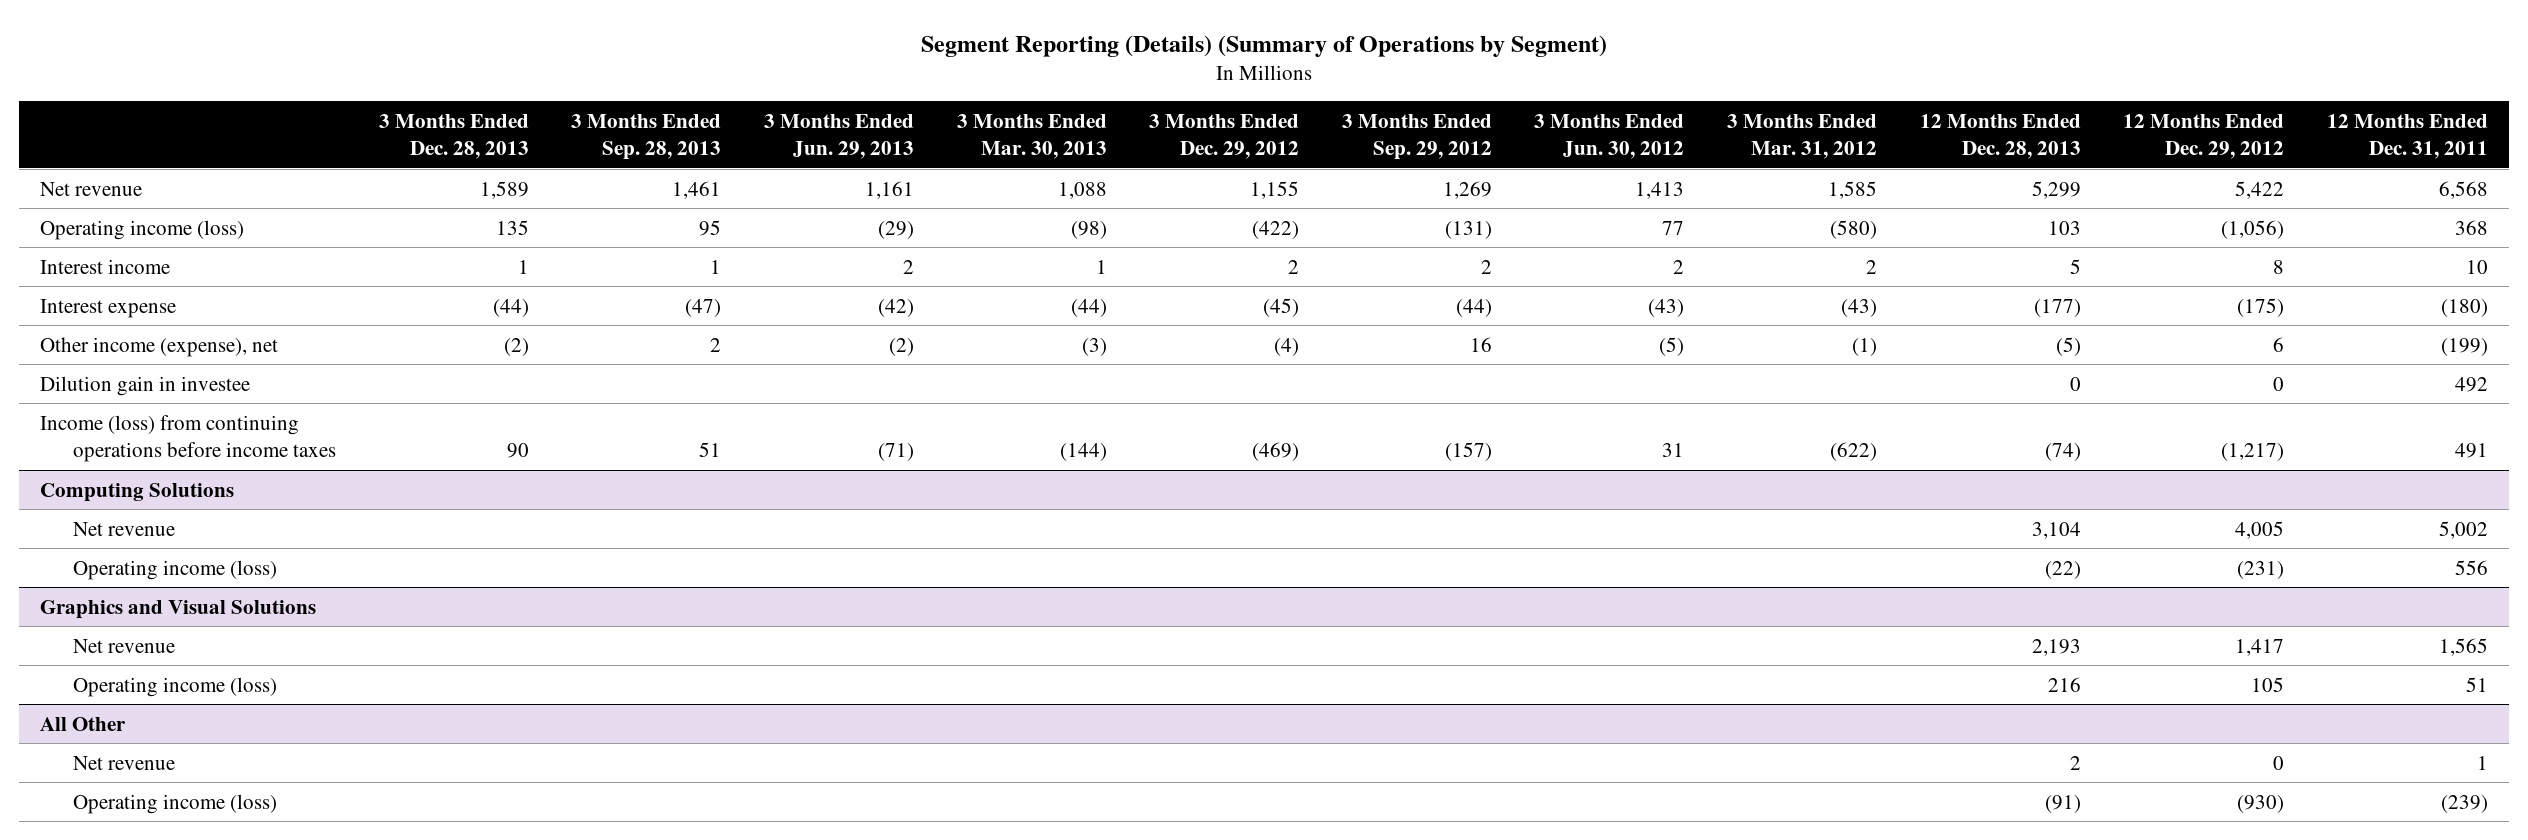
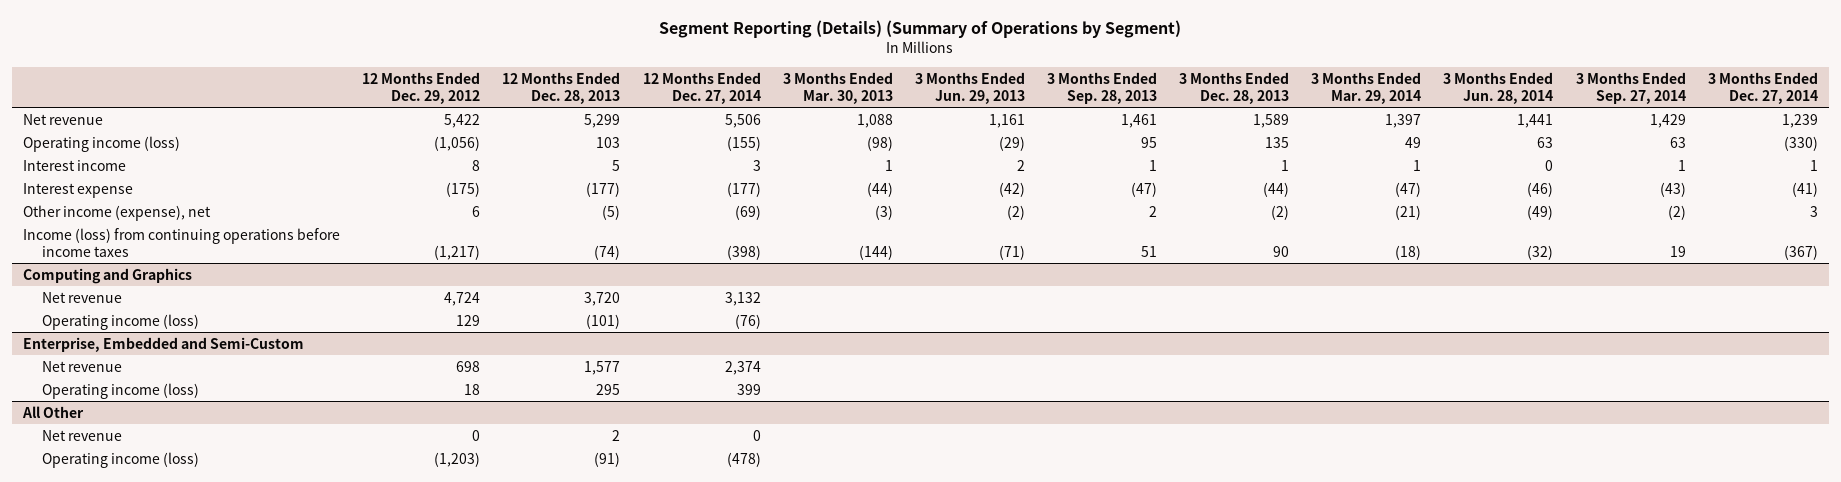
[1149,113,1300,160] 3 Months Ended Dec. 29, 2012 -> none
[1341,113,1492,161] 3 Months Ended Sep. 29, 2012 -> none
[1534,113,1685,160] 3 Months Ended Jun. 30, 2012 -> none
[1726,113,1877,160] 3 Months Ended Mar. 31, 2012 -> none
[2326,113,2488,160] 12 Months Ended Dec. 31, 2011 -> none
none -> [642,71,761,104] 12 Months Ended Dec. 27, 2014
none -> [1311,71,1422,104] 3 Months Ended Mar. 29, 2014
none -> [1443,71,1554,104] 3 Months Ended Jun. 28, 2014
none -> [1575,71,1686,104] 3 Months Ended Sep. 27, 2014
none -> [1707,71,1818,104] 3 Months Ended Dec. 27, 2014
[40,375,251,396] Dilution gain in investee -> none
[40,482,235,502] Computing Solutions -> none
[40,599,317,619] Graphics and Visual Solutions -> none
none -> [23,267,193,284] Computing and Graphics
[2031,521,2081,539] 3,104 -> [584,291,621,306] 3,720
[2235,520,2285,539] 4,005 -> [444,291,481,306] 4,724
[2044,560,2081,579] (22) -> [586,313,621,329] (101)
[2237,560,2285,579] (231) -> [456,314,481,326] 129
none -> [23,336,305,352] Enterprise, Embedded and Semi-Custom
[2031,638,2081,656] 2,193 -> [584,360,621,375] 1,577
[2235,638,2285,656] 1,417 -> [456,360,481,372] 698
[2047,676,2081,692] 216 -> [596,383,621,395] 295
[2251,676,2285,692] 105 -> [464,383,481,395] 18
[2237,794,2285,813] (930) -> [434,451,481,467] (1,203)

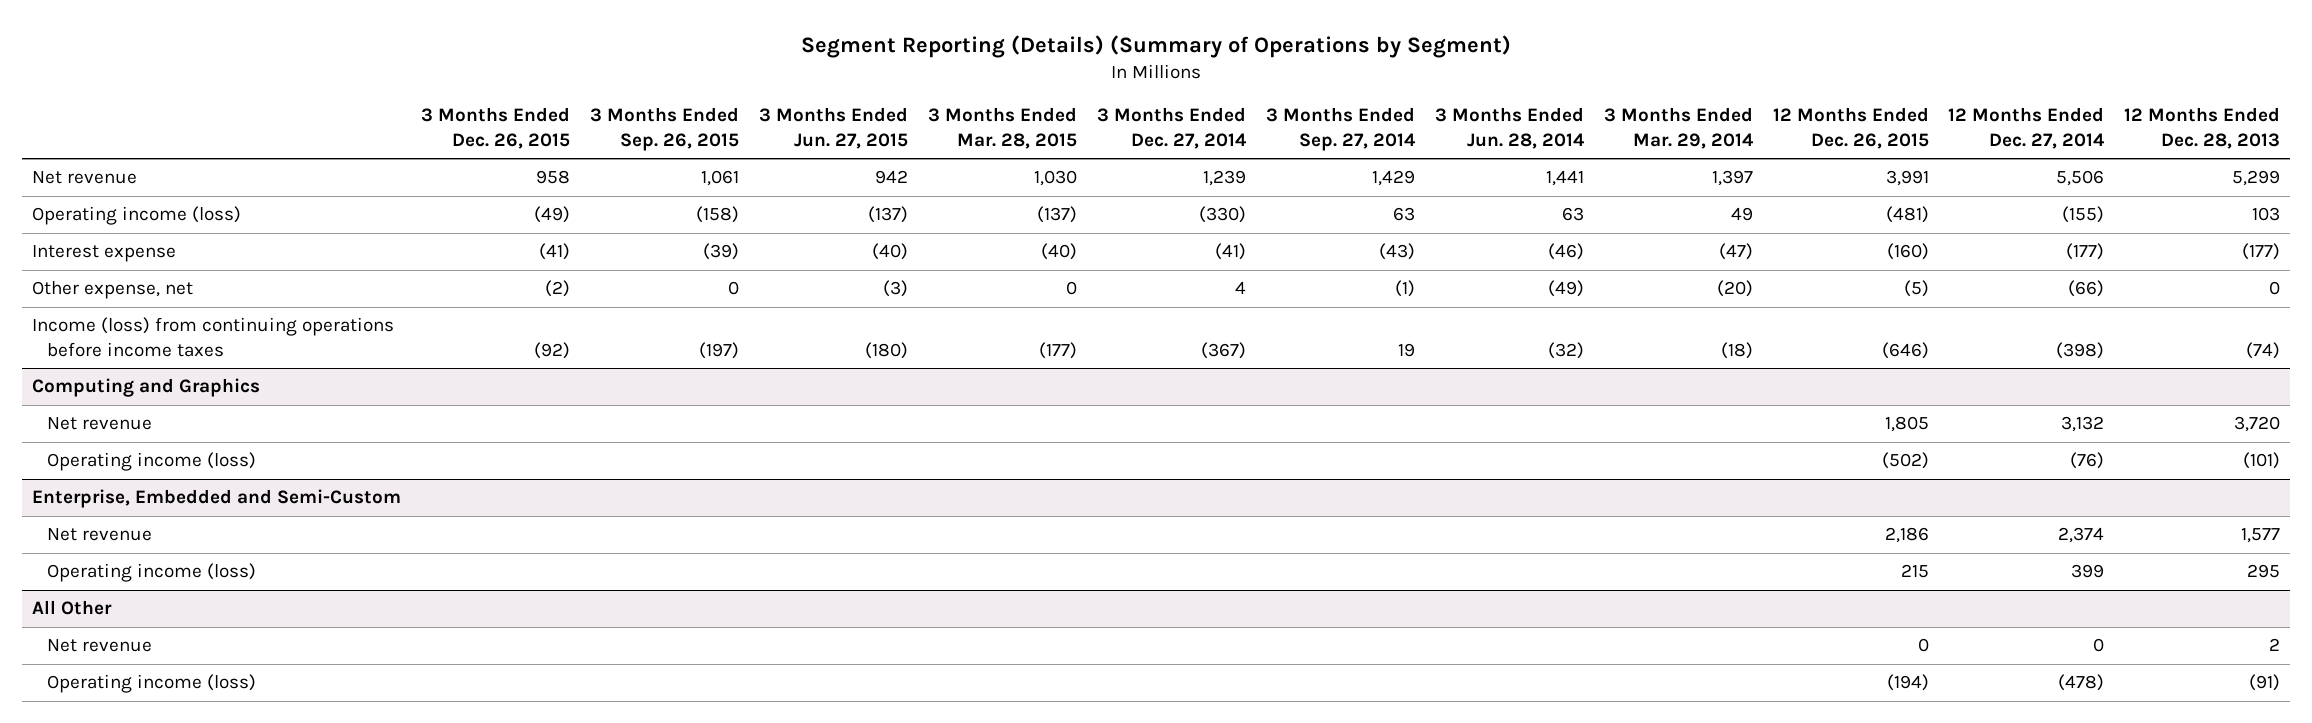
[362,71,481,104] 12 Months Ended Dec. 29, 2012 -> none
[782,71,893,104] 3 Months Ended Mar. 30, 2013 -> none
[914,71,1025,104] 3 Months Ended Jun. 29, 2013 -> none
[1046,71,1157,104] 3 Months Ended Sep. 28, 2013 -> none
[1179,71,1290,104] 3 Months Ended Dec. 28, 2013 -> none
none -> [420,107,570,149] 3 Months Ended Dec. 26, 2015
none -> [589,107,739,151] 3 Months Ended Sep. 26, 2015
none -> [758,107,908,149] 3 Months Ended Jun. 27, 2015
none -> [927,107,1077,149] 3 Months Ended Mar. 28, 2015
none -> [1772,107,1929,149] 12 Months Ended Dec. 26, 2015
[23,159,127,171] Interest income -> none
[23,204,212,221] Other income (expense), net -> [31,281,193,300] Other expense, net
[602,204,621,220] (5) -> [2269,281,2281,296] 0
[734,204,761,220] (69) -> [2068,280,2105,298] (66)
[1395,204,1422,220] (21) -> [1716,280,1753,298] (20)
[1667,204,1686,220] (2) -> [1394,280,1415,298] (1)
[1809,205,1818,217] 3 -> [1234,281,1246,295] 4

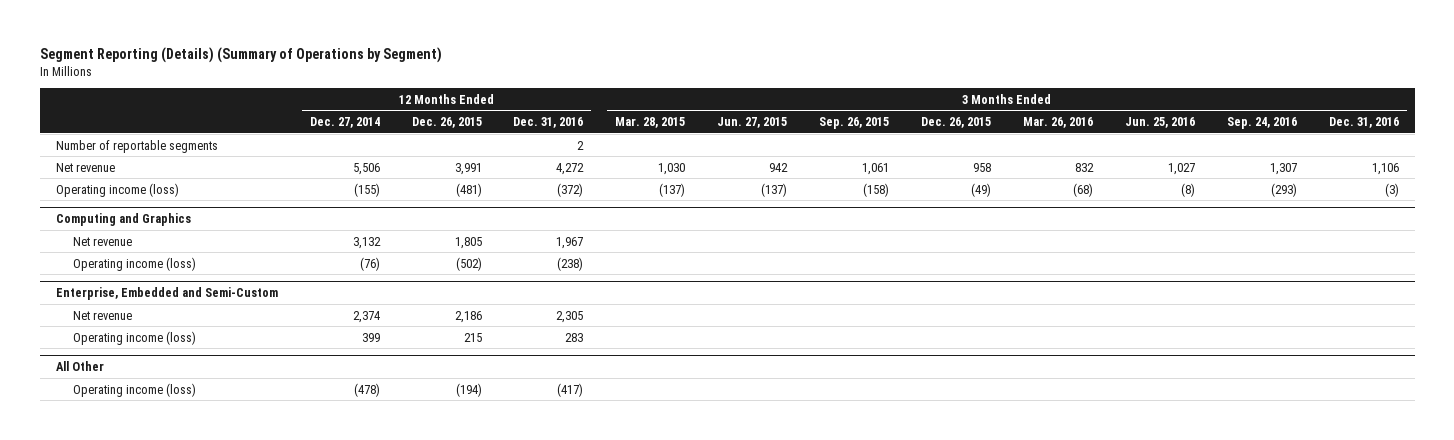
[1096,107,1247,149] 3 Months Ended Dec. 27, 2014 -> none
[1265,107,1416,151] 3 Months Ended Sep. 27, 2014 -> none
[1434,107,1585,149] 3 Months Ended Jun. 28, 2014 -> none
[1603,107,1754,149] 3 Months Ended Mar. 29, 2014 -> none
[2124,107,2281,149] 12 Months Ended Dec. 28, 2013 -> none
none -> [513,116,584,128] Dec. 31, 2016
none -> [1022,116,1093,128] Mar. 26, 2016
none -> [1124,116,1195,128] Jun. 25, 2016
none -> [1226,116,1297,129] Sep. 24, 2016
none -> [1328,116,1399,128] Dec. 31, 2016
none -> [55,139,218,153] Number of reportable segments
[31,245,176,263] Interest expense -> none
[31,281,193,300] Other expense, net -> none
[31,317,394,358] Income (loss) from continuing operations before income taxes -> none
[46,639,152,653] Net revenue -> none

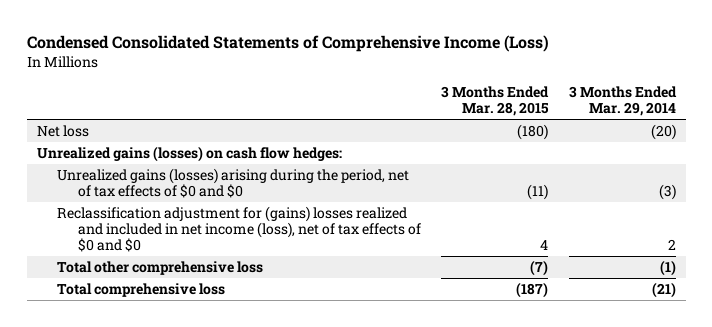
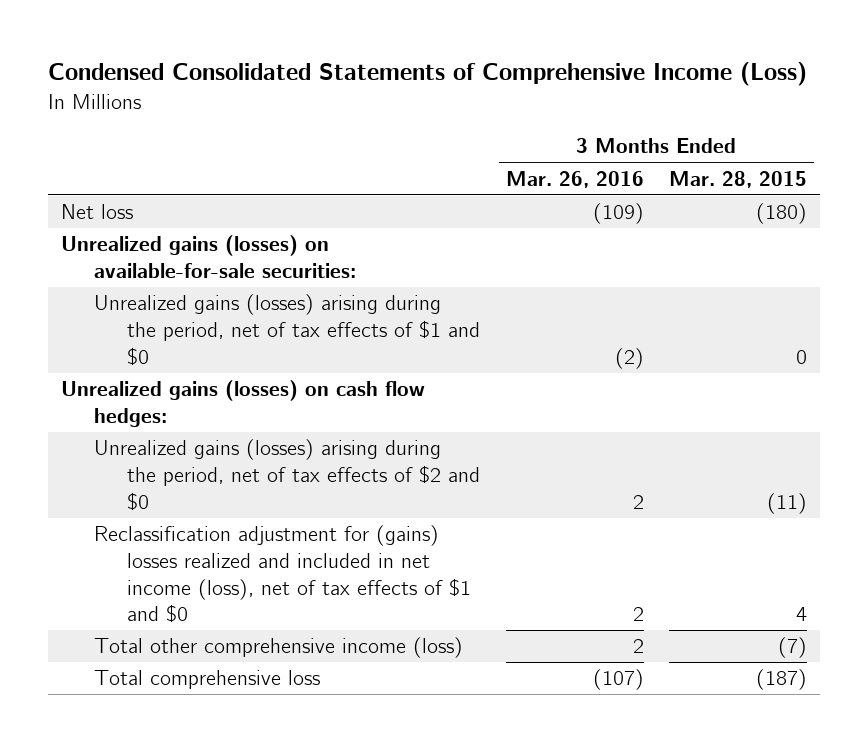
[568,85,677,117] 3 Months Ended Mar. 29, 2014 -> none
none -> [505,170,644,188] Mar. 26, 2016
none -> [60,235,356,279] Unrealized gains (losses) on available-for-sale securities:
none -> [93,294,481,366] Unrealized gains (losses) arising during the period, net of tax effects of $1 and $0
[57,168,410,199] Unrealized gains (losses) arising during the period, net of tax effects of $0 and $0 -> [93,439,481,511] Unrealized gains (losses) arising during the period, net of tax effects of $2 and $0
[57,206,422,253] Reclassification adjustment for (gains) losses realized and included in net income (loss), net of tax effects of $0 and $0 -> [93,525,472,624] Reclassification adjustment for (gains) losses realized and included in net income (loss), net of tax effects of $1 and $0
[57,261,264,276] Total other comprehensive loss -> [93,637,463,659] Total other comprehensive income (loss)

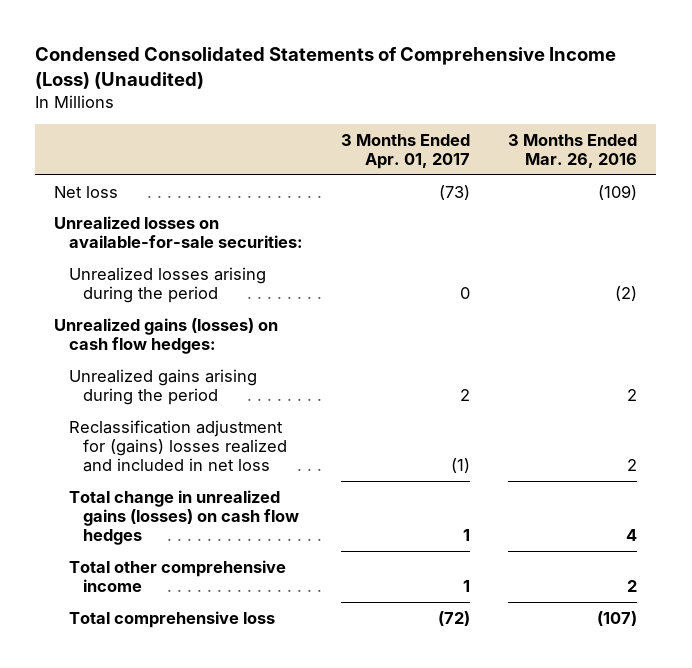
[47,62,807,87] Condensed Consolidated Statements of Comprehensive Income (Loss) -> [35,46,617,89] Condensed Consolidated Statements of Comprehensive Income (Loss) (Unaudited)
[669,170,808,188] Mar. 28, 2015 -> none
none -> [340,133,470,170] 3 Months Ended Apr. 01, 2017
[60,235,356,279] Unrealized gains (losses) on available-for-sale securities: -> [54,215,303,248] Unrealized losses on available-for-sale securities:
[93,294,481,366] Unrealized gains (losses) arising during the period, net of tax effects of $1 and $0 -> [68,266,266,303] Unrealized losses arising during the period
[93,439,481,511] Unrealized gains (losses) arising during the period, net of tax effects of $2 and $0 -> [68,368,257,405] Unrealized gains arising during the period
[93,525,472,624] Reclassification adjustment for (gains) losses realized and included in net income (loss), net of tax effects of $1 and $0 -> [68,419,288,473] Reclassification adjustment for (gains) losses realized and included in net loss
none -> [68,489,300,546] Total change in unrealized gains (losses) on cash flow hedges
[93,637,463,659] Total other comprehensive income (loss) -> [68,559,286,592] Total other comprehensive income

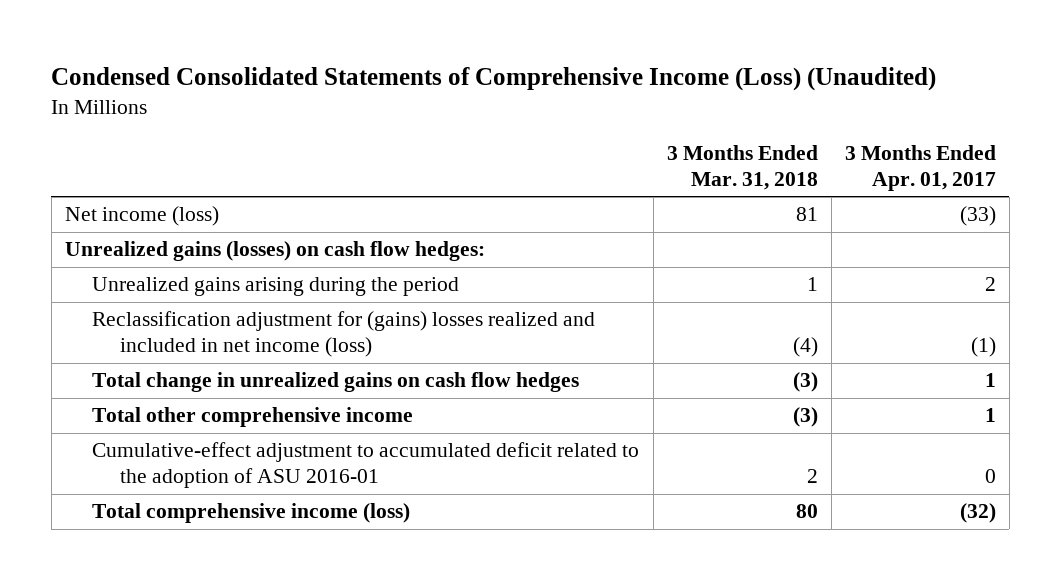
[508,133,638,169] 3 Months Ended Mar. 26, 2016 -> none
none -> [666,144,818,190] 3 Months Ended Mar. 31, 2018
[54,215,303,248] Unrealized losses on available-for-sale securities: -> none
[68,266,266,303] Unrealized losses arising during the period -> none
[54,185,119,198] Net loss -> [64,206,219,227] Net income (loss)
[438,184,470,200] (73) -> [959,206,996,227] (33)
[68,419,288,473] Reclassification adjustment for (gains) losses realized and included in net loss -> [92,311,596,358] Reclassification adjustment for (gains) losses realized and included in net income (loss)
[68,489,300,546] Total change in unrealized gains (losses) on cash flow hedges -> [92,372,580,393] Total change in unrealized gains on cash flow hedges
none -> [92,442,640,489] Cumulative-effect adjustment to accumulated deficit related to the adoption of ASU 2016-01
[68,610,275,628] Total comprehensive loss -> [92,503,411,524] Total comprehensive income (loss)
[437,610,470,626] (72) -> [959,503,996,524] (32)

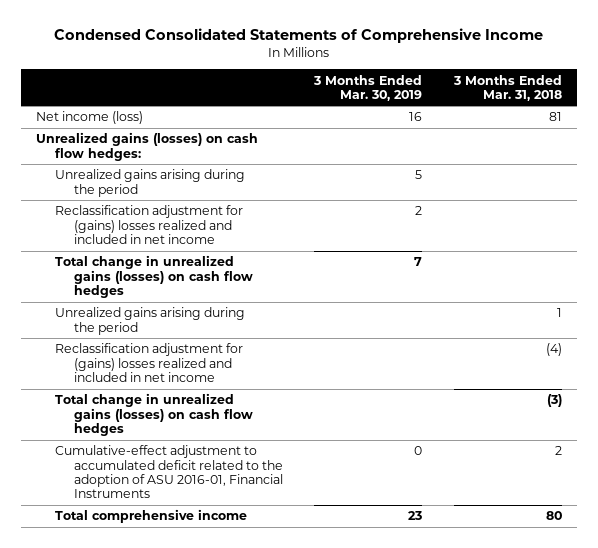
[51,66,937,91] Condensed Consolidated Statements of Comprehensive Income (Loss) (Unaudited) -> [53,28,543,44] Condensed Consolidated Statements of Comprehensive Income
[844,144,996,191] 3 Months Ended Apr. 01, 2017 -> none
none -> [313,74,423,102] 3 Months Ended Mar. 30, 2019
none -> [55,169,246,197] Unrealized gains arising during the period
none -> [55,205,244,245] Reclassification adjustment for (gains) losses realized and included in net income
none -> [55,255,254,299] Total change in unrealized gains (losses) on cash flow hedges
[92,407,414,428] Total other comprehensive income -> none
[92,311,596,358] Reclassification adjustment for (gains) losses realized and included in net income (loss) -> [55,343,244,383] Reclassification adjustment for (gains) losses realized and included in net income
[92,372,580,393] Total change in unrealized gains on cash flow hedges -> [55,393,254,437] Total change in unrealized gains (losses) on cash flow hedges
[92,442,640,489] Cumulative-effect adjustment to accumulated deficit related to the adoption of ASU 2016-01 -> [55,445,284,499] Cumulative-effect adjustment to accumulated deficit related to the adoption of ASU 2016-01, Financial Instruments
[92,503,411,524] Total comprehensive income (loss) -> [55,509,248,524] Total comprehensive income

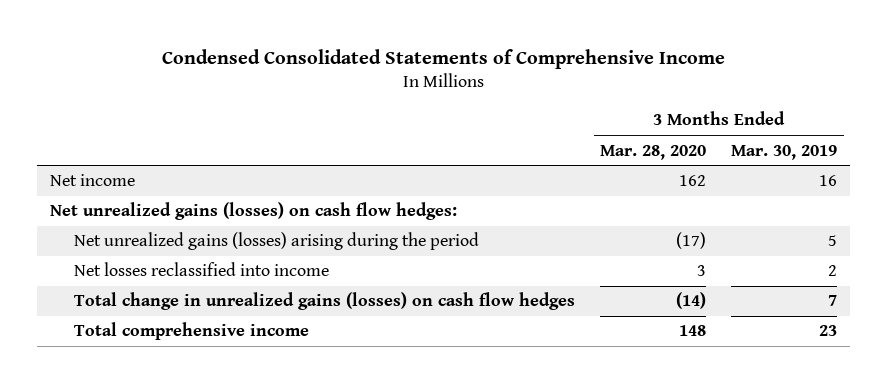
[452,74,562,102] 3 Months Ended Mar. 31, 2018 -> none
none -> [599,144,706,160] Mar. 28, 2020
[36,111,144,125] Net income (loss) -> [49,174,135,187] Net income
[36,132,259,161] Unrealized gains (losses) on cash flow hedges: -> [49,202,457,221] Net unrealized gains (losses) on cash flow hedges:
[55,169,246,197] Unrealized gains arising during the period -> [73,232,479,251] Net unrealized gains (losses) arising during the period
[55,205,244,245] Reclassification adjustment for (gains) losses realized and included in net income -> [73,262,329,277] Net losses reclassified into income
[55,307,246,335] Unrealized gains arising during the period -> none
[55,343,244,383] Reclassification adjustment for (gains) losses realized and included in net income -> none
[55,393,254,437] Total change in unrealized gains (losses) on cash flow hedges -> none
[55,445,284,499] Cumulative-effect adjustment to accumulated deficit related to the adoption of ASU 2016-01, Financial Instruments -> none

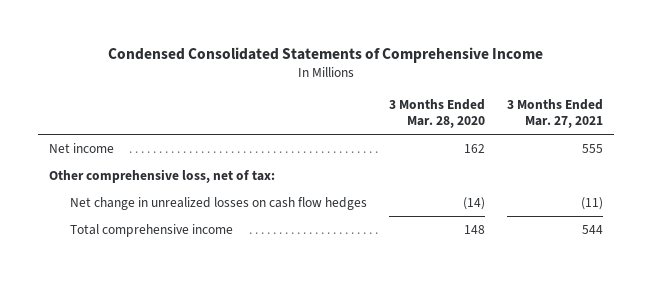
[731,144,838,160] Mar. 30, 2019 -> none
none -> [507,98,604,129] 3 Months Ended Mar. 27, 2021
[49,202,457,221] Net unrealized gains (losses) on cash flow hedges: -> none
[73,232,479,251] Net unrealized gains (losses) arising during the period -> none
[73,262,329,277] Net losses reclassified into income -> none
none -> [49,168,276,183] Other comprehensive loss, net of tax:
[73,292,575,311] Total change in unrealized gains (losses) on cash flow hedges -> [70,196,368,210] Net change in unrealized losses on cash flow hedges

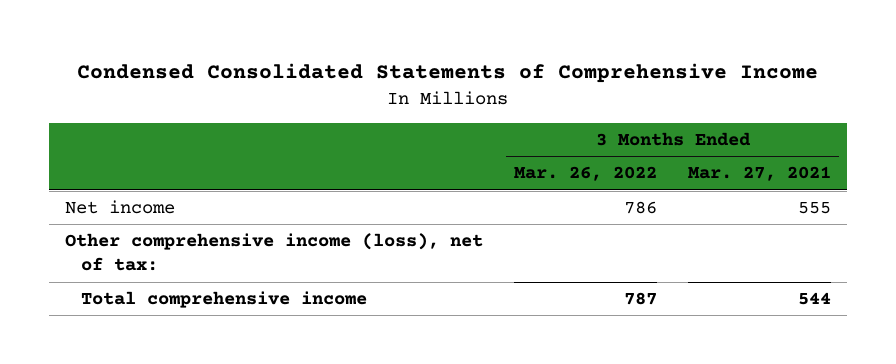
[389,98,486,129] 3 Months Ended Mar. 28, 2020 -> none
none -> [514,166,658,182] Mar. 26, 2022
[70,196,368,210] Net change in unrealized losses on cash flow hedges -> none
[49,168,276,183] Other comprehensive loss, net of tax: -> [64,233,483,272] Other comprehensive income (loss), net of tax:

